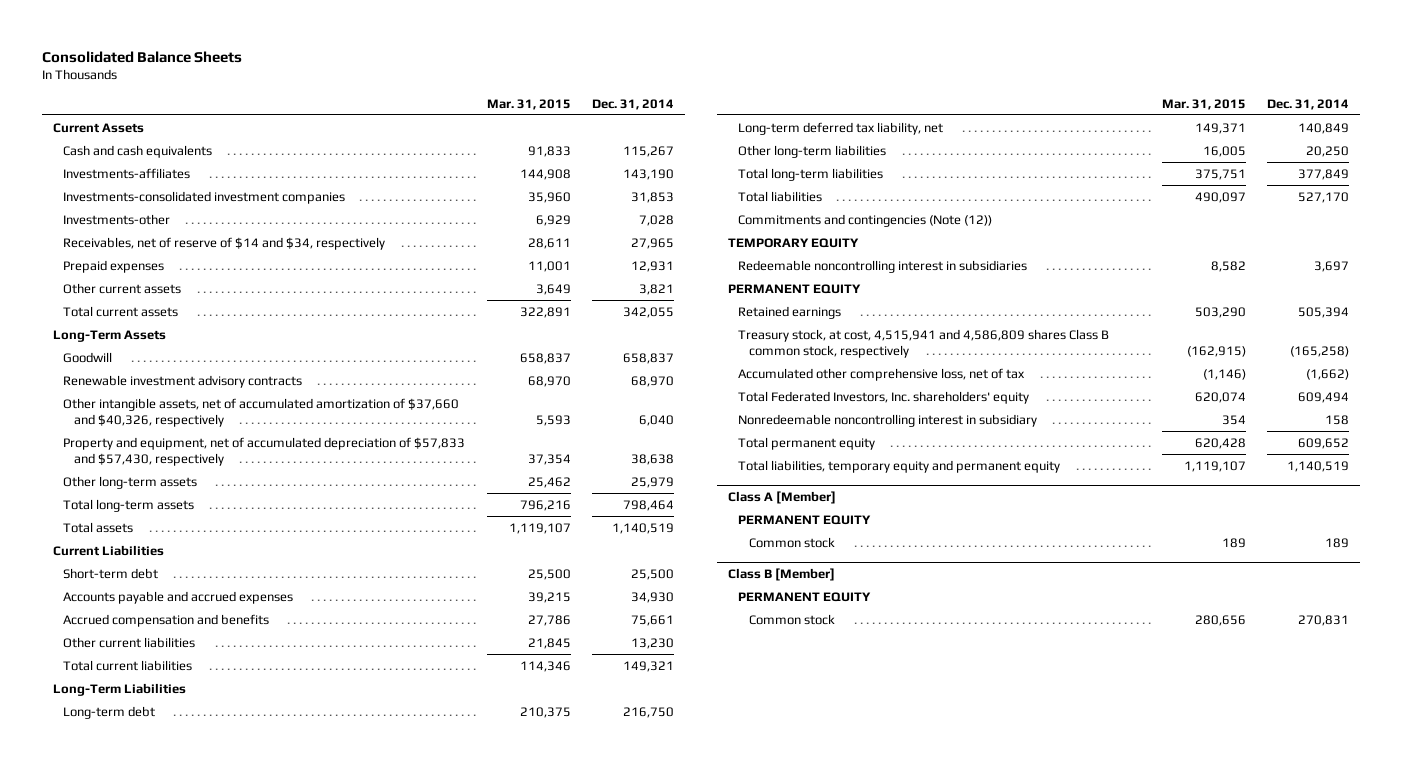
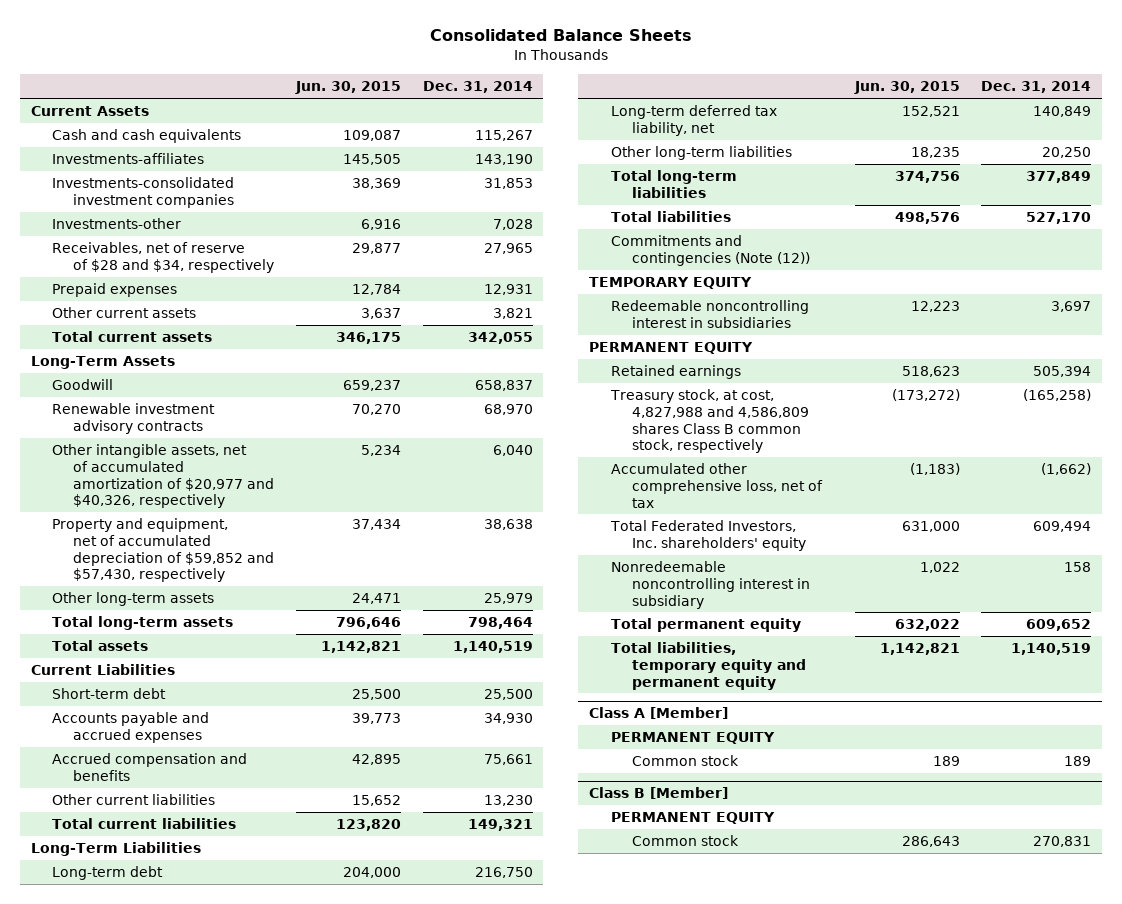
[486,98,571,110] Mar. 31, 2015 -> none
none -> [294,81,401,95] Jun. 30, 2015
[63,236,386,250] Receivables, net of reserve of $14 and $34, respectively -> [51,242,275,273] Receivables, net of reserve of $28 and $34, respectively
[63,397,460,427] Other intangible assets, net of accumulated amortization of $37,660 and $40,326, respectively -> [51,444,275,509] Other intangible assets, net of accumulated amortization of $20,977 and $40,326, respectively
[63,436,466,466] Property and equipment, net of accumulated depreciation of $57,833 and $57,430, respectively -> [51,518,275,583] Property and equipment, net of accumulated depreciation of $59,852 and $57,430, respectively
[738,328,1110,358] Treasury stock, at cost, 4,515,941 and 4,586,809 shares Class B common stock, respectively -> [609,389,809,454] Treasury stock, at cost, 4,827,988 and 4,586,809 shares Class B common stock, respectively

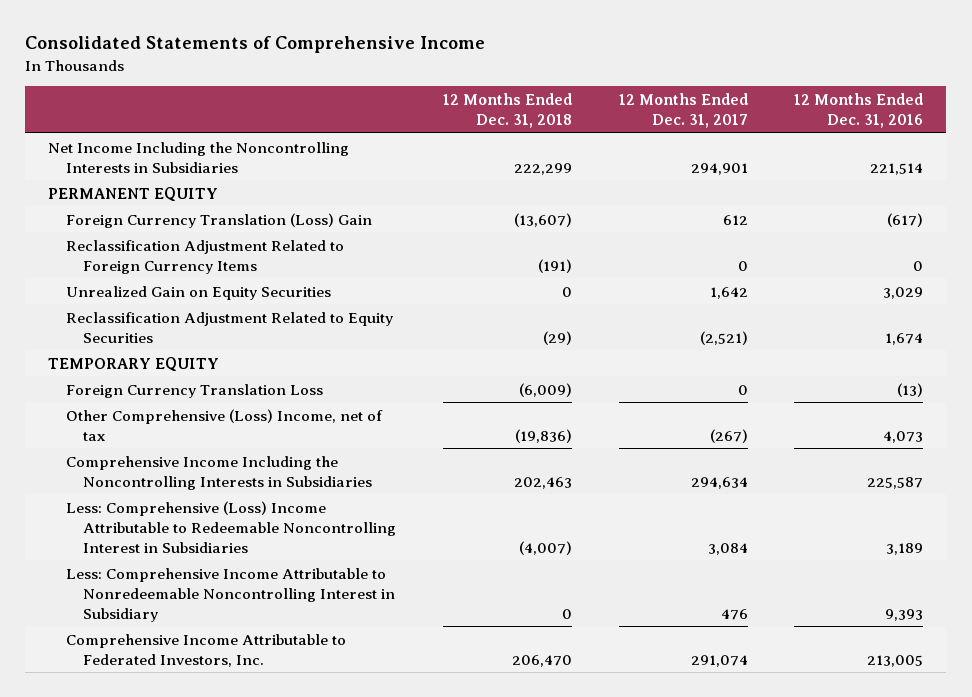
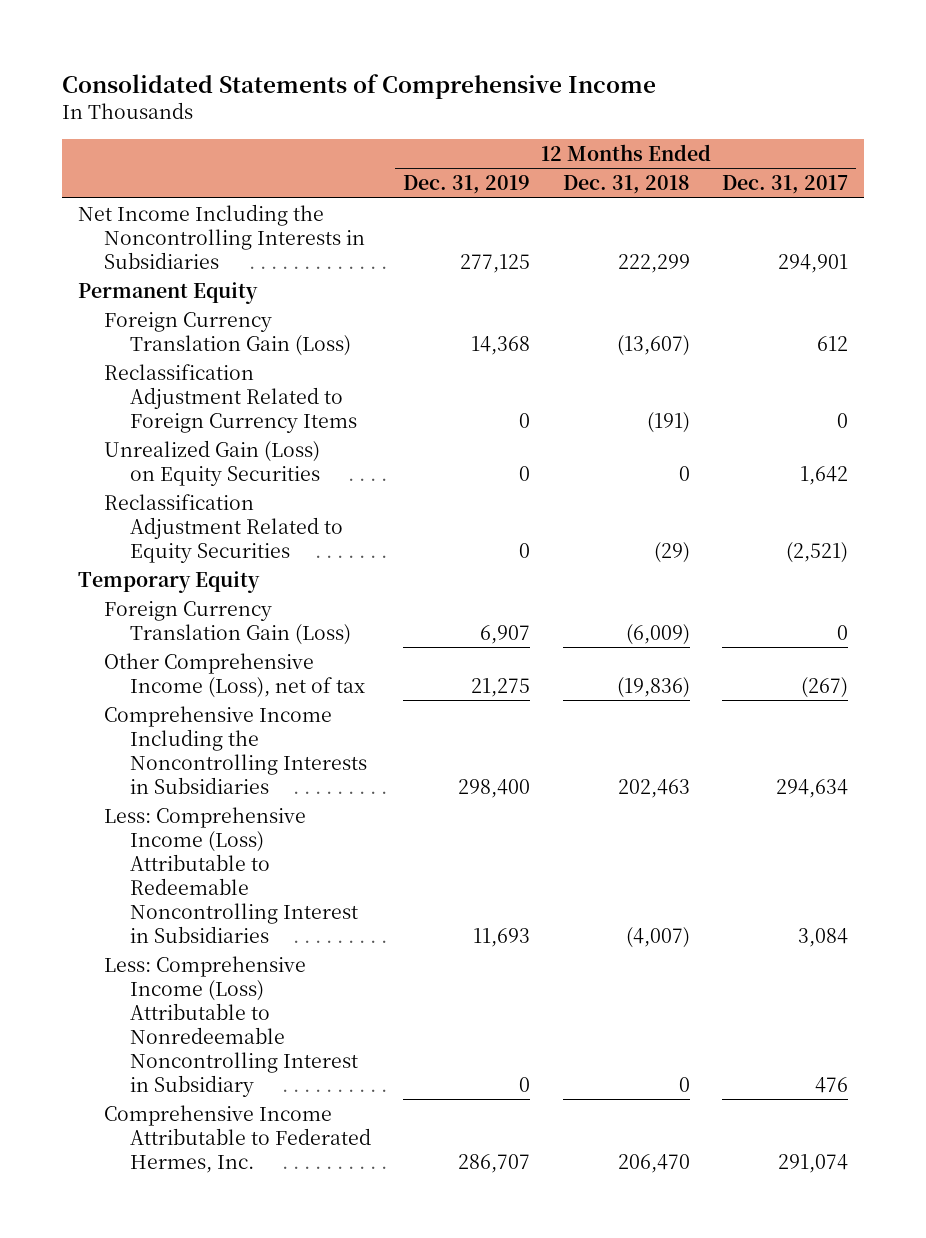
[794,92,924,128] 12 Months Ended Dec. 31, 2016 -> none
none -> [403,175,531,195] Dec. 31, 2019
[48,186,219,202] PERMANENT EQUITY -> [78,281,259,304] Permanent Equity
[65,212,372,228] Foreign Currency Translation (Loss) Gain -> [104,311,352,356] Foreign Currency Translation Gain (Loss)
[65,285,331,300] Unrealized Gain on Equity Securities -> [104,439,321,486] Unrealized Gain (Loss) on Equity Securities
[48,356,220,372] TEMPORARY EQUITY -> [78,570,261,593] Temporary Equity
[65,383,323,398] Foreign Currency Translation Loss -> [104,600,352,645] Foreign Currency Translation Gain (Loss)
[65,408,383,441] Other Comprehensive (Loss) Income, net of tax -> [104,652,366,698] Other Comprehensive Income (Loss), net of tax
[65,500,397,553] Less: Comprehensive (Loss) Income Attributable to Redeemable Noncontrolling Interest in Subsidiaries -> [104,806,359,943] Less: Comprehensive Income (Loss) Attributable to Redeemable Noncontrolling Interest in Subsidiaries
[65,567,396,622] Less: Comprehensive Income Attributable to Nonredeemable Noncontrolling Interest in Subsidiary -> [104,955,359,1097] Less: Comprehensive Income (Loss) Attributable to Nonredeemable Noncontrolling Interest in Subsidiary
[65,633,346,667] Comprehensive Income Attributable to Federated Investors, Inc. -> [104,1104,372,1173] Comprehensive Income Attributable to Federated Hermes, Inc.

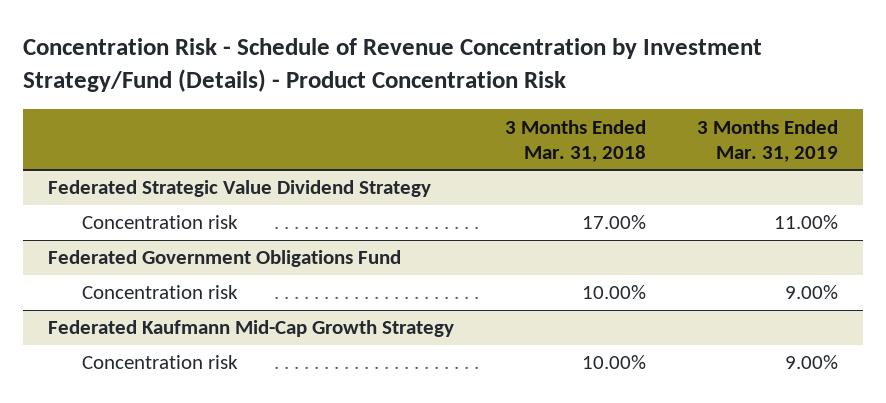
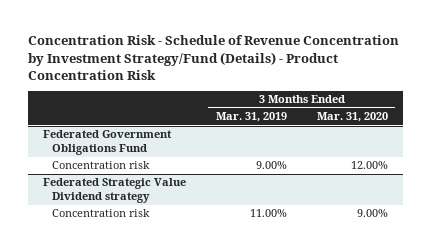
[504,119,646,162] 3 Months Ended Mar. 31, 2018 -> none
none -> [316,112,388,123] Mar. 31, 2020
[47,180,431,198] Federated Strategic Value Dividend Strategy -> none
[81,215,238,230] Concentration risk -> none
[47,320,454,338] Federated Kaufmann Mid-Cap Growth Strategy -> [42,178,186,204] Federated Strategic Value Dividend strategy
[784,355,838,370] 9.00% -> [249,209,287,218] 11.00%

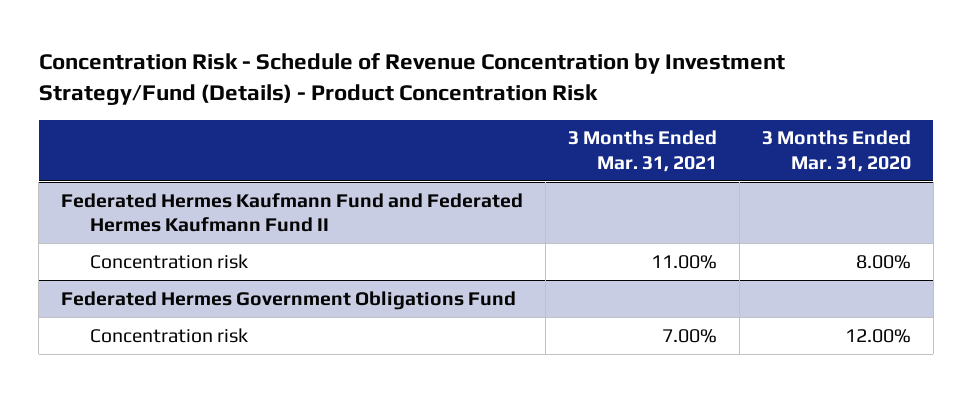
[215,112,287,123] Mar. 31, 2019 -> none
none -> [567,130,717,173] 3 Months Ended Mar. 31, 2021
[42,130,172,156] Federated Government Obligations Fund -> [61,192,524,233] Federated Hermes Kaufmann Fund and Federated Hermes Kaufmann Fund II
none -> [90,253,249,269] Concentration risk
none -> [61,290,517,310] Federated Hermes Government Obligations Fund
[42,178,186,204] Federated Strategic Value Dividend strategy -> none
[52,209,151,218] Concentration risk -> none

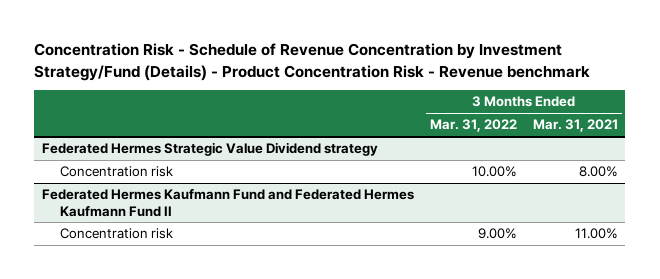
[38,53,785,105] Concentration Risk - Schedule of Revenue Concentration by Investment Strategy/Fund (Details) - Product Concentration Risk -> [34,43,591,81] Concentration Risk - Schedule of Revenue Concentration by Investment Strategy/Fund (Details) - Product Concentration Risk - Revenue benchmark
[761,130,911,173] 3 Months Ended Mar. 31, 2020 -> none
none -> [429,119,517,133] Mar. 31, 2022
none -> [42,142,379,157] Federated Hermes Strategic Value Dividend strategy
none -> [60,166,174,178] Concentration risk
[61,290,517,310] Federated Hermes Government Obligations Fund -> none
[90,327,249,343] Concentration risk -> none

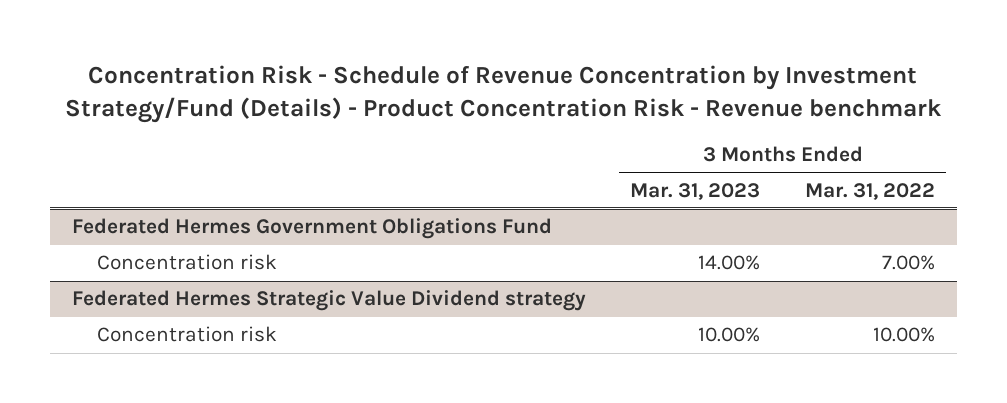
[532,119,618,133] Mar. 31, 2021 -> none
none -> [630,182,761,200] Mar. 31, 2023
none -> [71,218,552,240] Federated Hermes Government Obligations Fund
none -> [97,254,278,271] Concentration risk
[42,189,415,217] Federated Hermes Kaufmann Fund and Federated Hermes Kaufmann Fund II -> none
[60,228,174,240] Concentration risk -> none

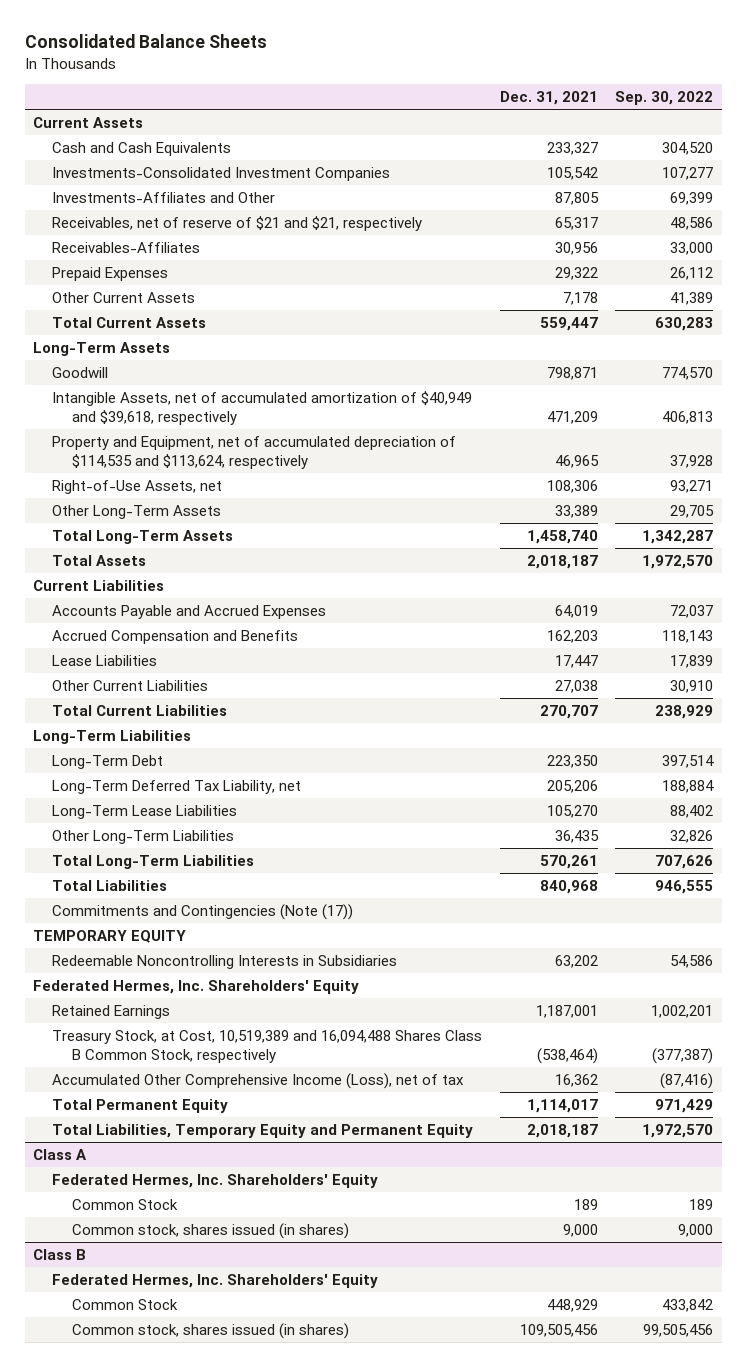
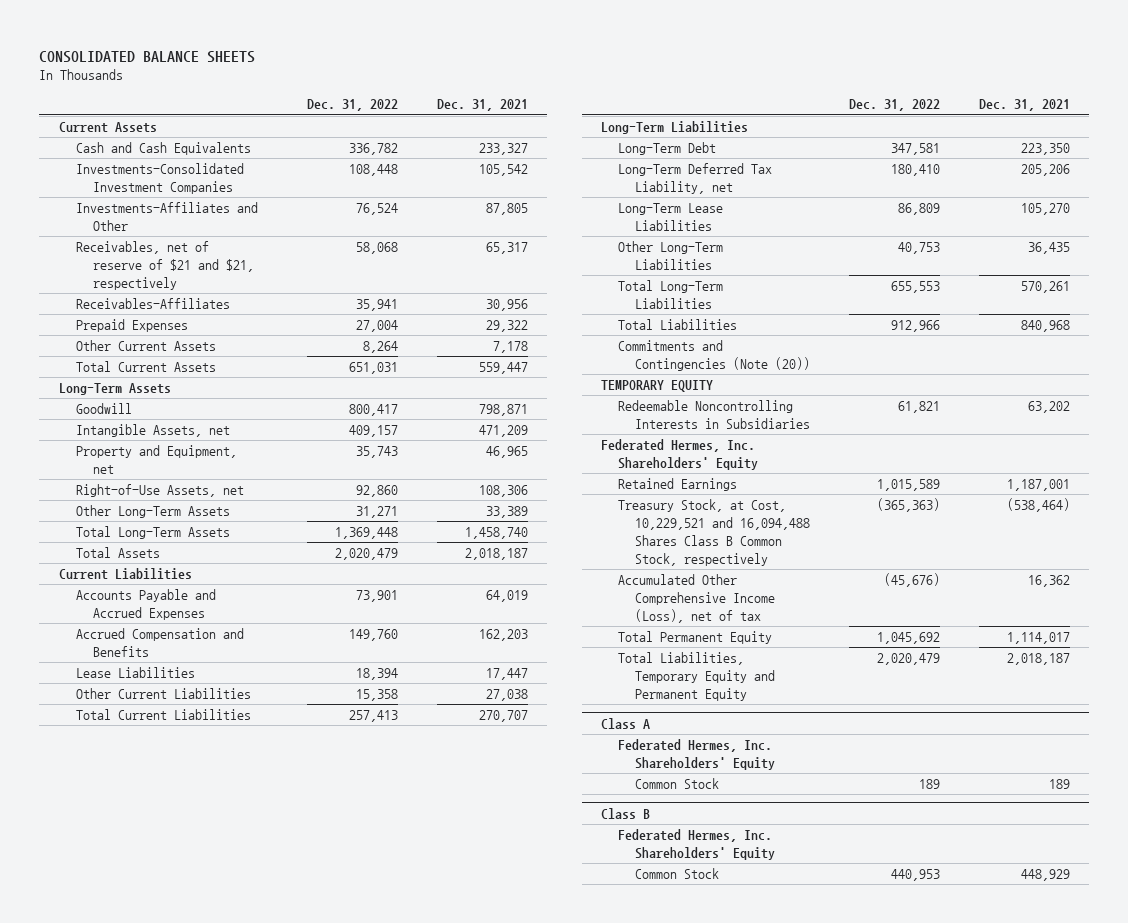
[24,34,267,49] Consolidated Balance Sheets -> [39,50,256,63] CONSOLIDATED BALANCE SHEETS
[615,91,714,106] Sep. 30, 2022 -> none
none -> [306,99,398,112] Dec. 31, 2022
[52,391,473,426] Intangible Assets, net of accumulated amortization of $40,949 and $39,618, respectively -> [75,424,230,438] Intangible Assets, net
[52,436,457,470] Property and Equipment, net of accumulated depreciation of $114,535 and $113,624, respectively -> [75,445,237,475] Property and Equipment, net
[52,904,354,921] Commitments and Contingencies (Note (17)) -> [618,340,811,372] Commitments and Contingencies (Note (20))
[52,1030,483,1064] Treasury Stock, at Cost, 10,519,389 and 16,094,488 Shares Class B Common Stock, respectively -> [618,499,811,566] Treasury Stock, at Cost, 10,229,521 and 16,094,488 Shares Class B Common Stock, respectively
[71,1223,349,1240] Common stock, shares issued (in shares) -> none
[71,1323,349,1340] Common stock, shares issued (in shares) -> none

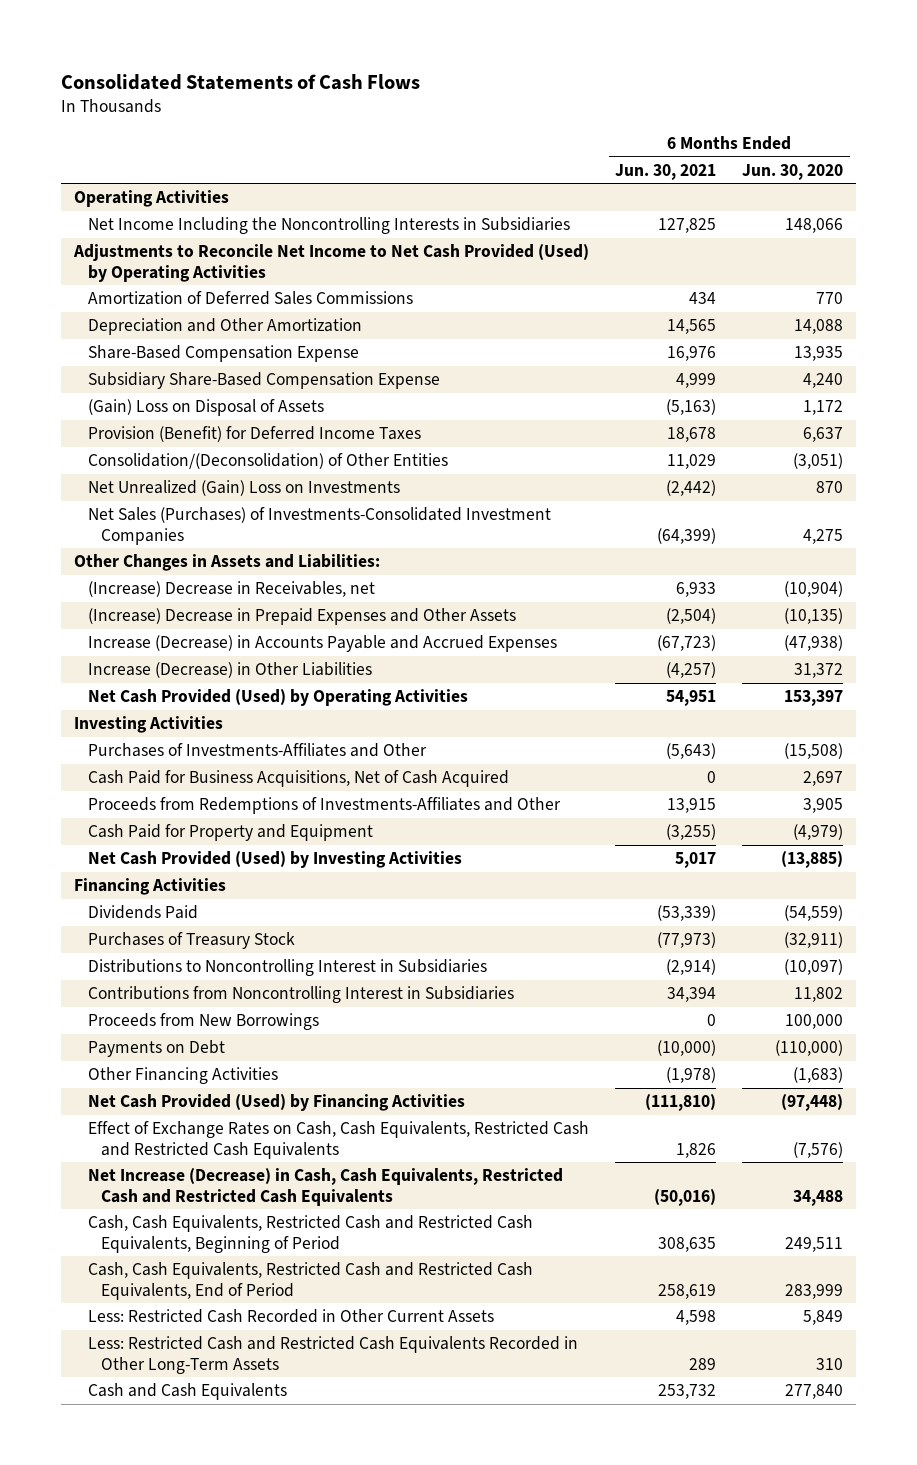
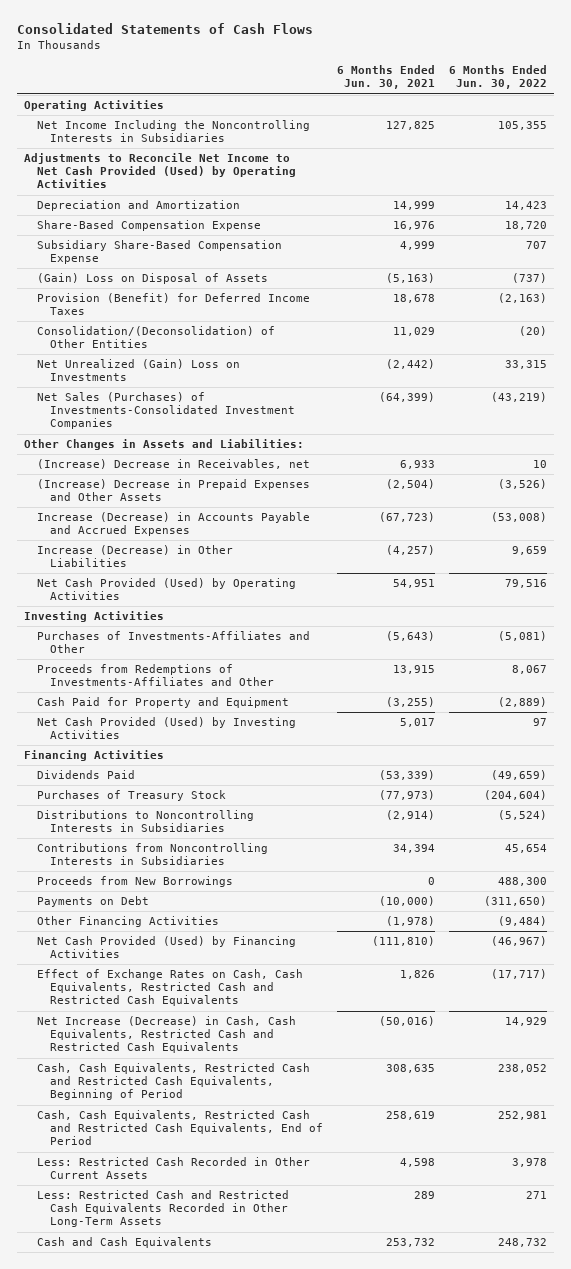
[742,163,844,180] Jun. 30, 2020 -> none
none -> [448,65,547,90] 6 Months Ended Jun. 30, 2022
[87,291,413,306] Amortization of Deferred Sales Commissions -> none
[87,318,362,336] Depreciation and Other Amortization -> [36,200,240,212] Depreciation and Amortization
[667,319,717,335] 14,565 -> [392,201,435,211] 14,999
[87,770,509,788] Cash Paid for Business Acquisitions, Net of Cash Acquired -> none
[87,959,487,977] Distributions to Noncontrolling Interest in Subsidiaries -> [36,810,254,833] Distributions to Noncontrolling Interests in Subsidiaries
[87,986,514,1004] Contributions from Noncontrolling Interest in Subsidiaries -> [36,843,268,866] Contributions from Noncontrolling Interests in Subsidiaries

